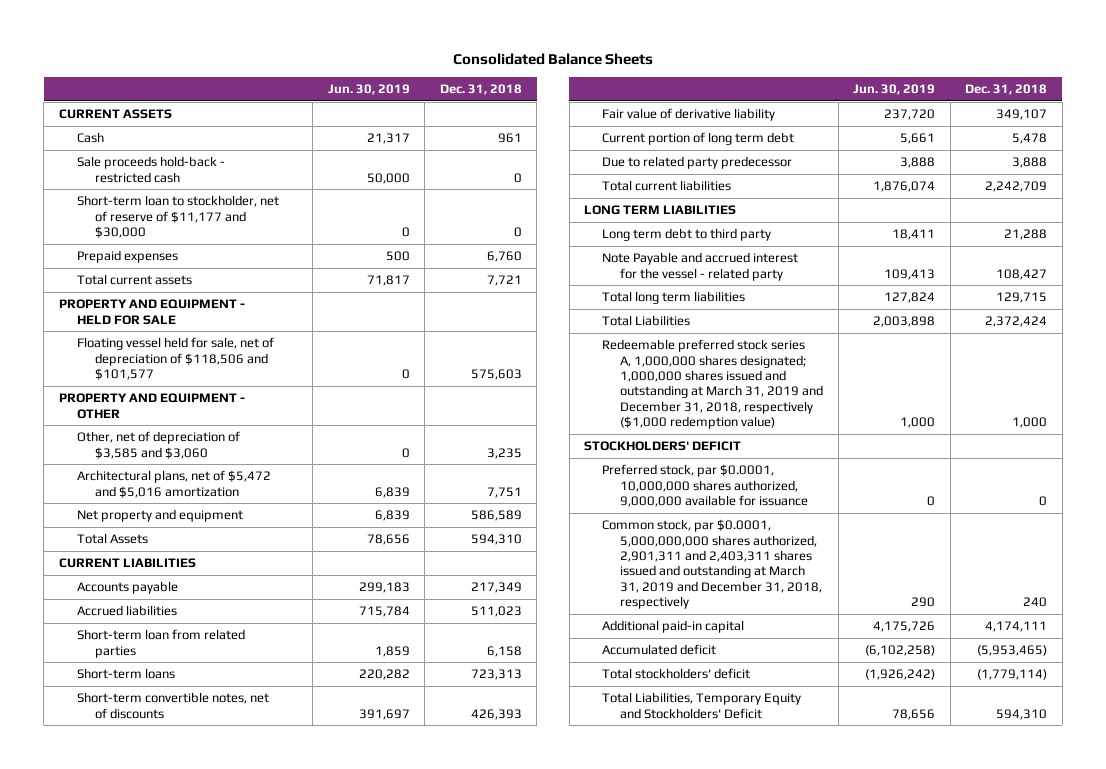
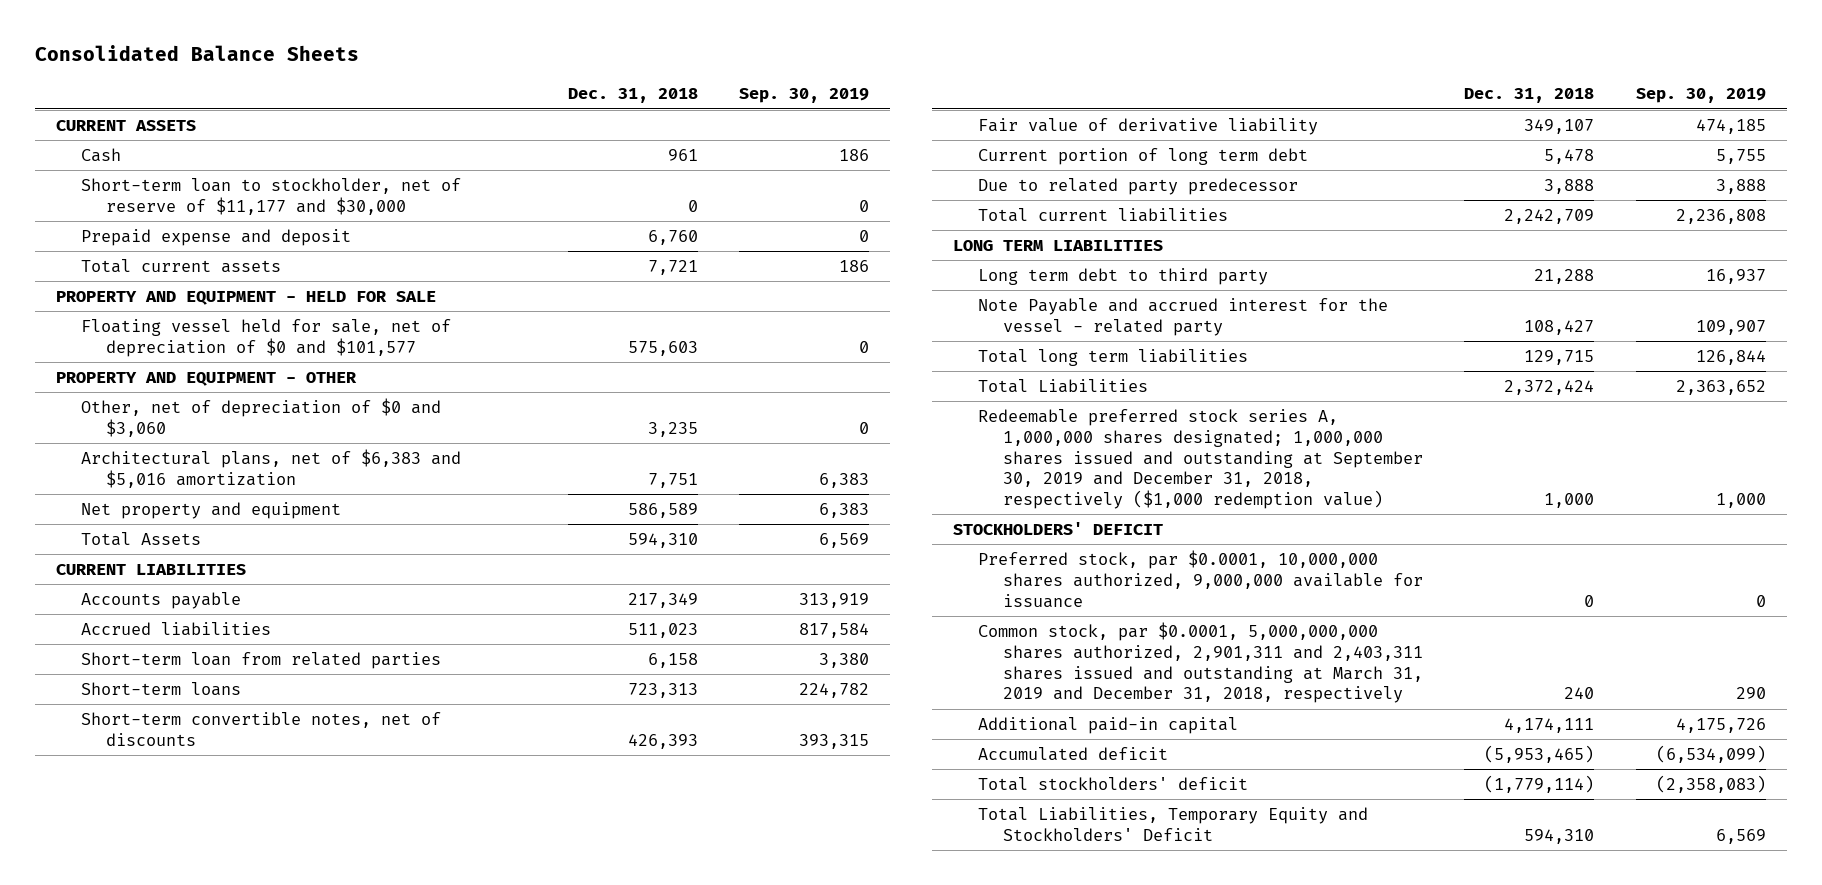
[327,83,410,95] Jun. 30, 2019 -> none
none -> [739,88,870,104] Sep. 30, 2019
[76,156,225,183] Sale proceeds hold-back - restricted cash -> none
[76,250,178,264] Prepaid expenses -> [81,229,352,247] Prepaid expense and deposit
[76,337,274,380] Floating vessel held for sale, net of depreciation of $118,506 and $101,577 -> [81,319,452,357] Floating vessel held for sale, net of depreciation of $0 and $101,577
[76,431,240,459] Other, net of depreciation of $3,585 and $3,060 -> [81,398,442,437] Other, net of depreciation of $0 and $3,060
[76,470,271,498] Architectural plans, net of $5,472 and $5,016 amortization -> [81,449,462,488] Architectural plans, net of $6,383 and $5,016 amortization
[602,339,824,429] Redeemable preferred stock series A, 1,000,000 shares designated; 1,000,000 shares issued and outstanding at March 31, 2019 and December 31, 2018, respectively ($1,000 redemption value) -> [977,409,1423,509] Redeemable preferred stock series A, 1,000,000 shares designated; 1,000,000 shares issued and outstanding at September 30, 2019 and December 31, 2018, respectively ($1,000 redemption value)

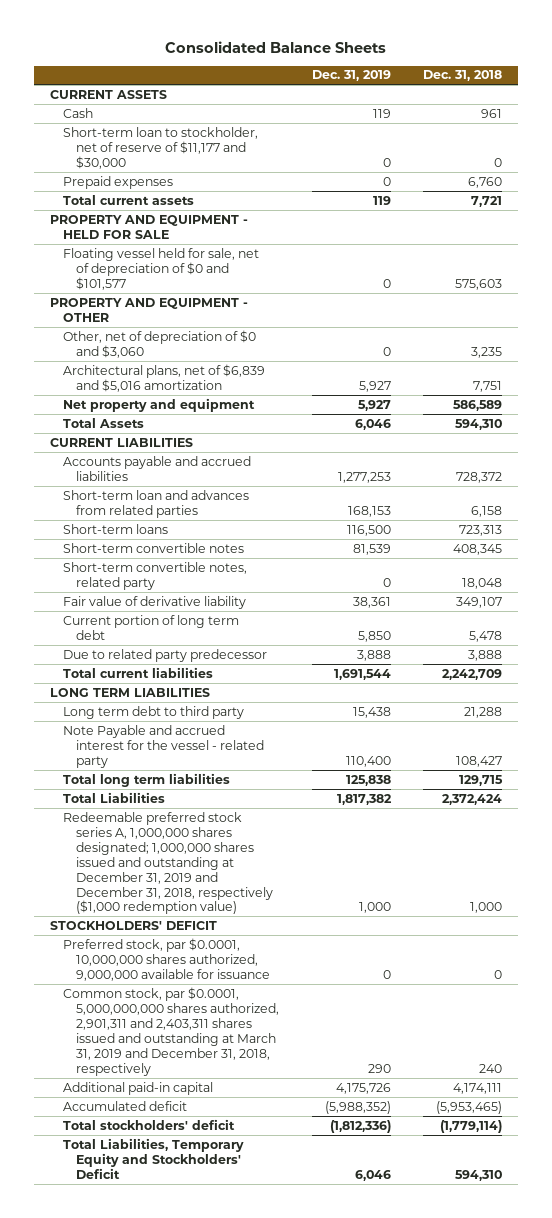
[739,88,870,104] Sep. 30, 2019 -> none
none -> [311,70,391,82] Dec. 31, 2019
[81,229,352,247] Prepaid expense and deposit -> [62,175,173,189] Prepaid expenses
[81,449,462,488] Architectural plans, net of $6,383 and $5,016 amortization -> [62,363,265,392] Architectural plans, net of $6,839 and $5,016 amortization
[81,622,272,637] Accrued liabilities -> none
[81,592,242,610] Accounts payable -> [62,455,251,481] Accounts payable and accrued liabilities
[627,593,698,609] 217,349 -> [456,471,503,483] 728,372
[81,652,442,670] Short-term loan from related parties -> [62,489,249,518] Short-term loan and advances from related parties
[81,712,442,746] Short-term convertible notes, net of discounts -> [62,542,244,553] Short-term convertible notes
[627,733,698,749] 426,393 -> [453,543,503,555] 408,345
none -> [62,561,247,590] Short-term convertible notes, related party
[977,409,1423,509] Redeemable preferred stock series A, 1,000,000 shares designated; 1,000,000 shares issued and outstanding at September 30, 2019 and December 31, 2018, respectively ($1,000 redemption value) -> [62,811,273,915] Redeemable preferred stock series A, 1,000,000 shares designated; 1,000,000 shares issued and outstanding at December 31, 2019 and December 31, 2018, respectively ($1,000 redemption value)

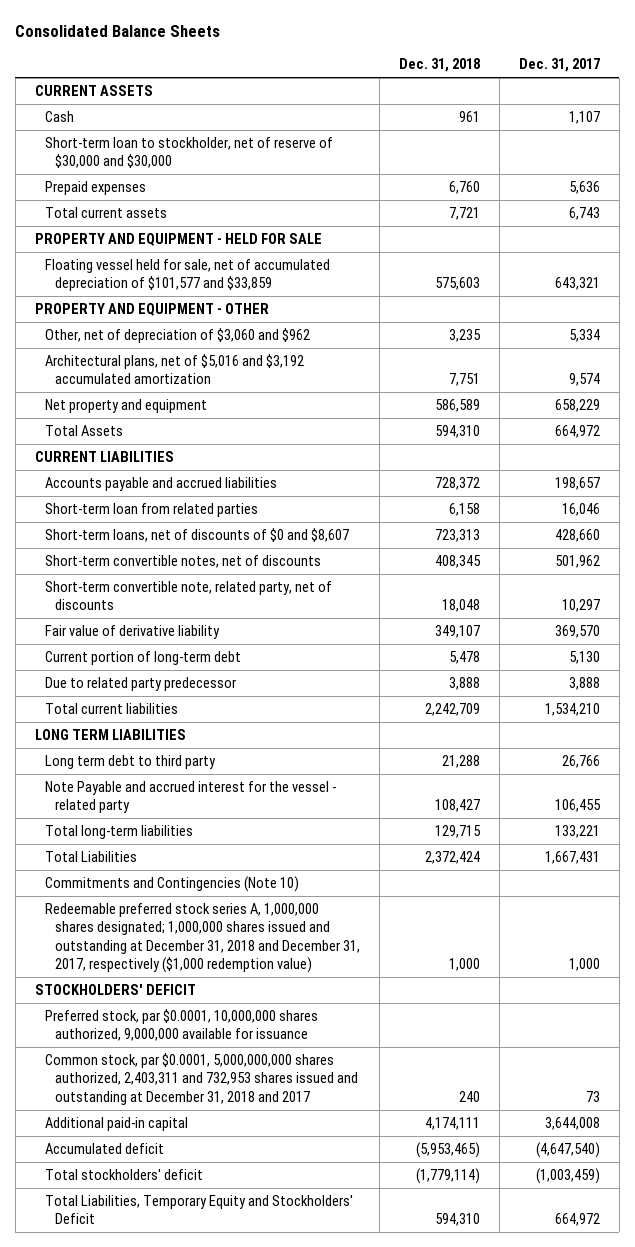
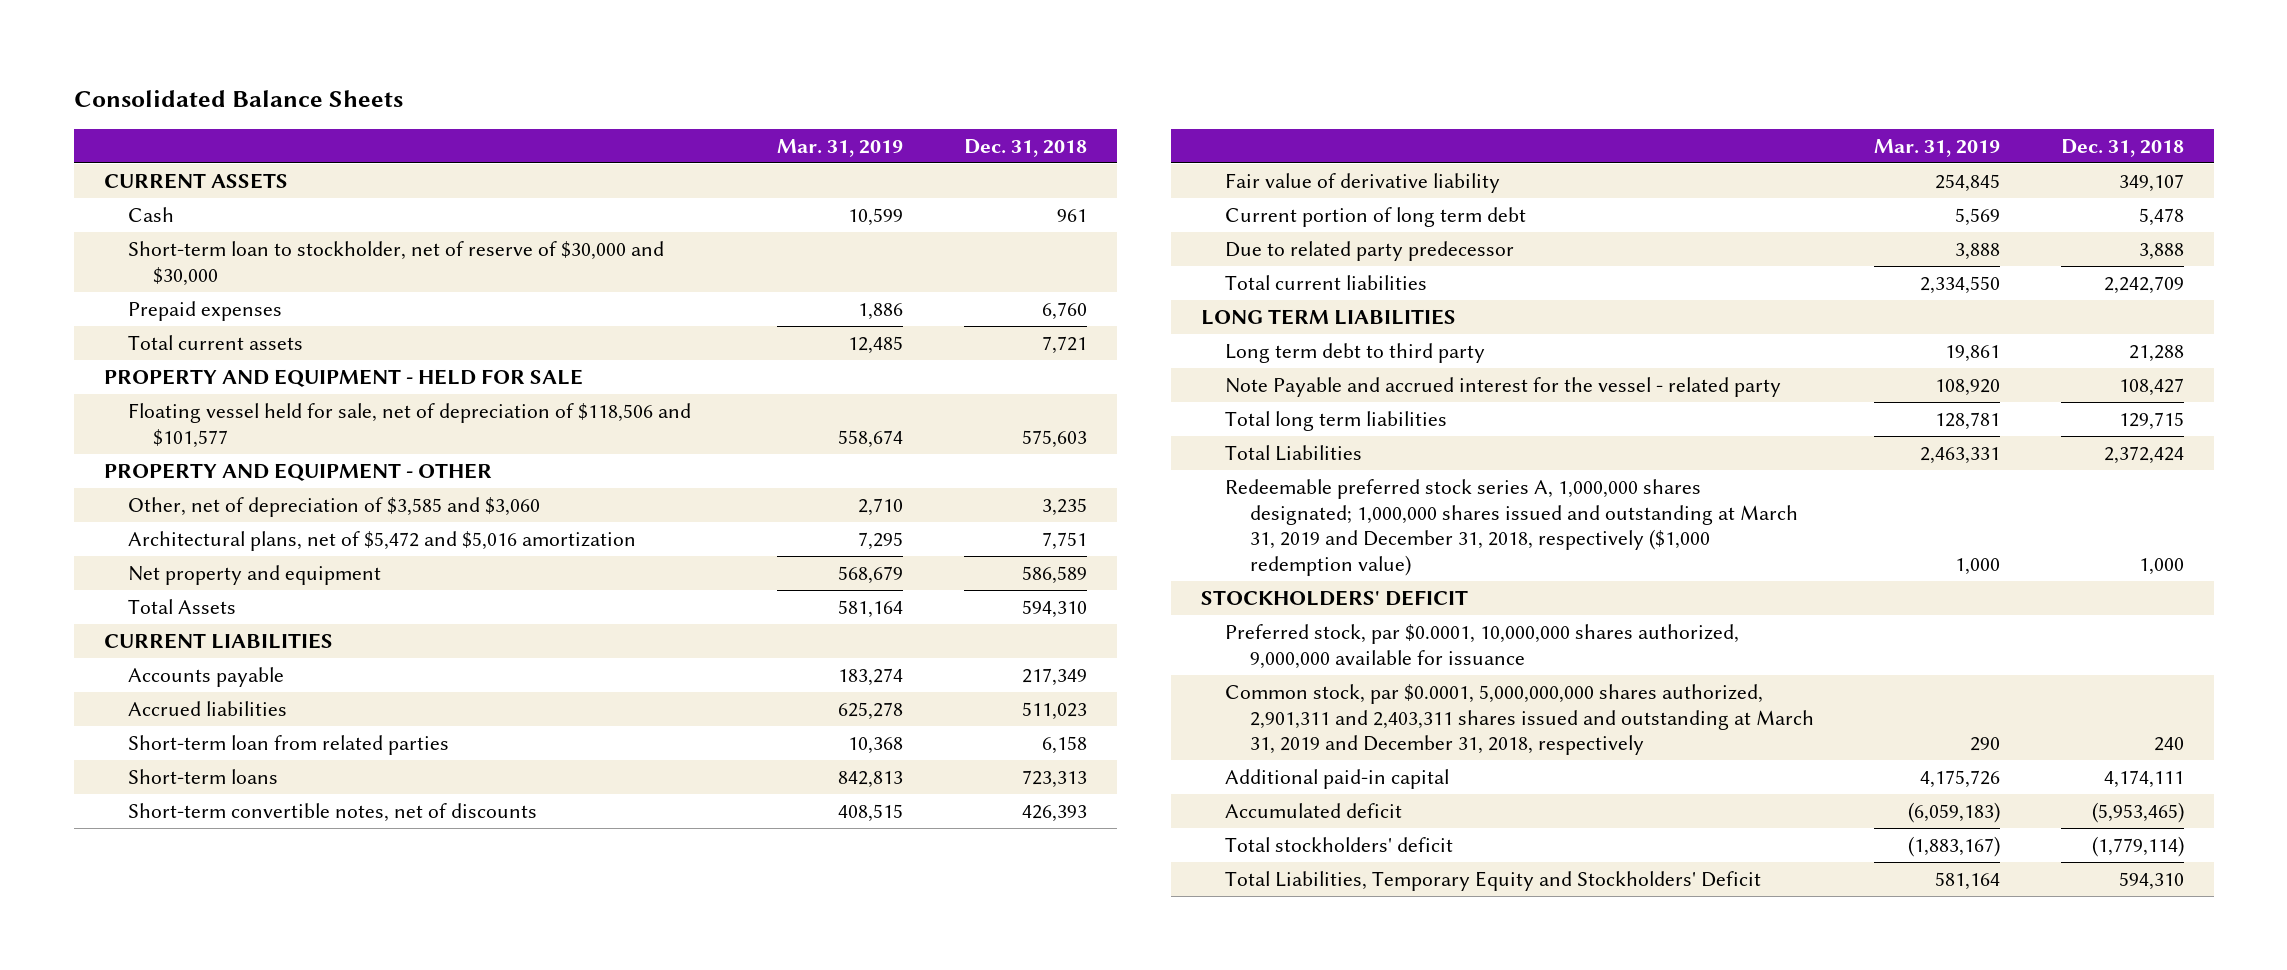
[518,58,600,73] Dec. 31, 2017 -> none
none -> [777,138,904,157] Mar. 31, 2019
[44,258,330,292] Floating vessel held for sale, net of accumulated depreciation of $101,577 and $33,859 -> [128,402,692,448] Floating vessel held for sale, net of depreciation of $118,506 and $101,577
[44,327,310,343] Other, net of depreciation of $3,060 and $962 -> [128,496,541,517] Other, net of depreciation of $3,585 and $3,060
[44,353,304,385] Architectural plans, net of $5,016 and $3,192 accumulated amortization -> [128,530,637,551] Architectural plans, net of $5,472 and $5,016 amortization
[44,476,277,491] Accounts payable and accrued liabilities -> none
none -> [128,666,285,687] Accounts payable
none -> [128,700,288,716] Accrued liabilities
[44,580,332,611] Short-term convertible note, related party, net of discounts -> none
[44,527,349,542] Short-term loans, net of discounts of $0 and $8,607 -> [128,768,279,784] Short-term loans
[434,554,481,568] 408,345 -> [1021,804,1087,822] 426,393
[44,650,241,665] Current portion of long-term debt -> [1225,206,1527,227] Current portion of long term debt
[44,824,193,839] Total long-term liabilities -> [1225,410,1448,431] Total long term liabilities
[44,875,299,892] Commitments and Contingencies (Note 10) -> none
[44,902,360,974] Redeemable preferred stock series A, 1,000,000 shares designated; 1,000,000 shares issued and outstanding at December 31, 2018 and December 31, 2017, respectively ($1,000 redemption value) -> [1225,478,1799,577] Redeemable preferred stock series A, 1,000,000 shares designated; 1,000,000 shares issued and outstanding at March 31, 2019 and December 31, 2018, respectively ($1,000 redemption value)
[44,1052,358,1105] Common stock, par $0.0001, 5,000,000,000 shares authorized, 2,403,311 and 732,953 shares issued and outstanding at December 31, 2018 and 2017 -> [1225,683,1815,756] Common stock, par $0.0001, 5,000,000,000 shares authorized, 2,901,311 and 2,403,311 shares issued and outstanding at March 31, 2019 and December 31, 2018, respectively

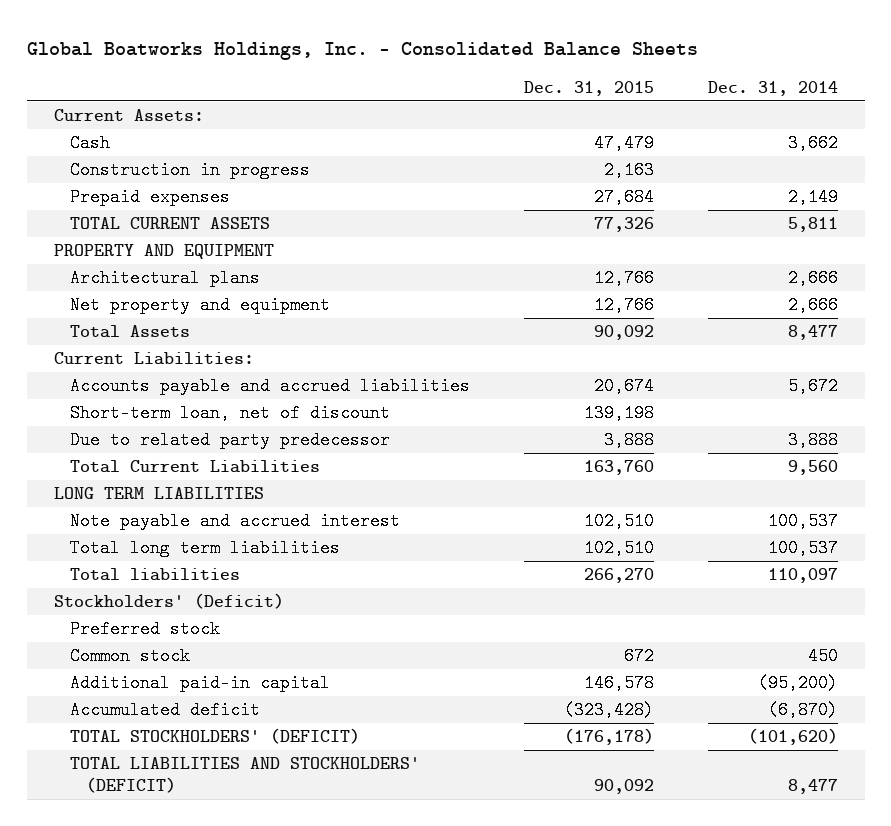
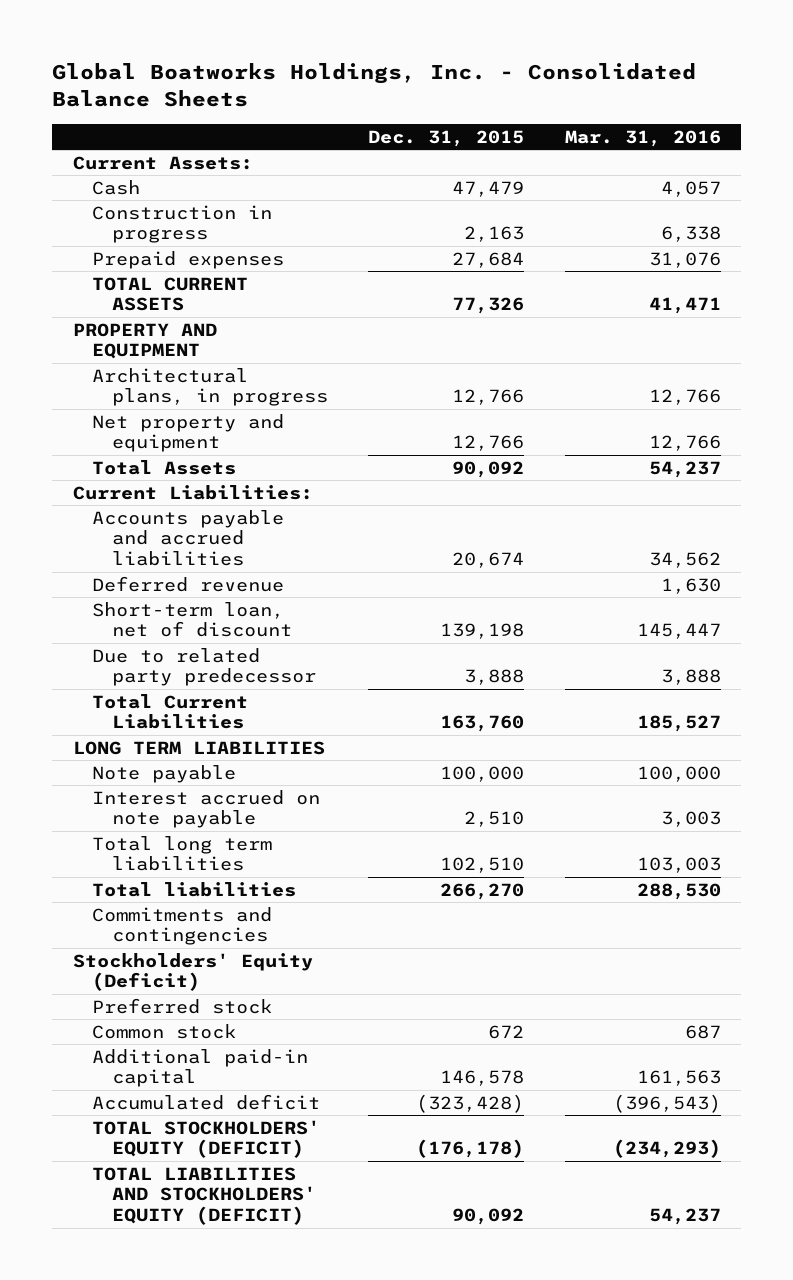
[707,80,838,96] Dec. 31, 2014 -> none
none -> [564,129,721,147] Mar. 31, 2016
[69,269,260,288] Architectural plans -> [92,367,329,407] Architectural plans, in progress
none -> [92,575,285,592] Deferred revenue
none -> [92,764,237,783] Note payable
[69,512,400,531] Note payable and accrued interest -> [92,789,321,829] Interest accrued on note payable
[583,512,654,531] 102,510 -> [464,811,525,828] 2,510
none -> [92,906,273,946] Commitments and contingencies
[53,593,284,610] Stockholders' (Deficit) -> [72,952,313,992] Stockholders' Equity (Deficit)
[69,728,360,745] TOTAL STOCKHOLDERS' (DEFICIT) -> [92,1119,321,1159] TOTAL STOCKHOLDERS' EQUITY (DEFICIT)
[69,757,420,794] TOTAL LIABILITIES AND STOCKHOLDERS' (DEFICIT) -> [92,1166,317,1226] TOTAL LIABILITIES AND STOCKHOLDERS' EQUITY (DEFICIT)

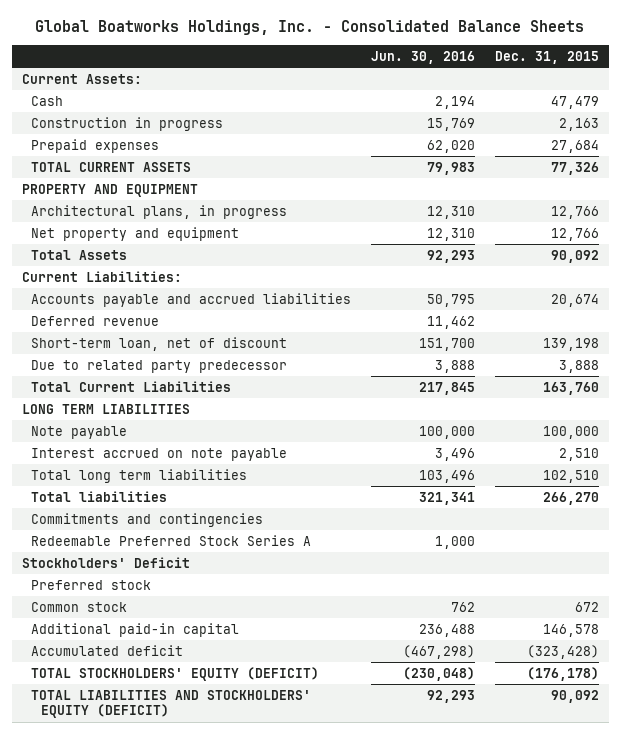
[564,129,721,147] Mar. 31, 2016 -> none
none -> [371,50,476,64] Jun. 30, 2016
none -> [31,534,312,546] Redeemable Preferred Stock Series A
[72,952,313,992] Stockholders' Equity (Deficit) -> [21,556,190,568] Stockholders' Deficit

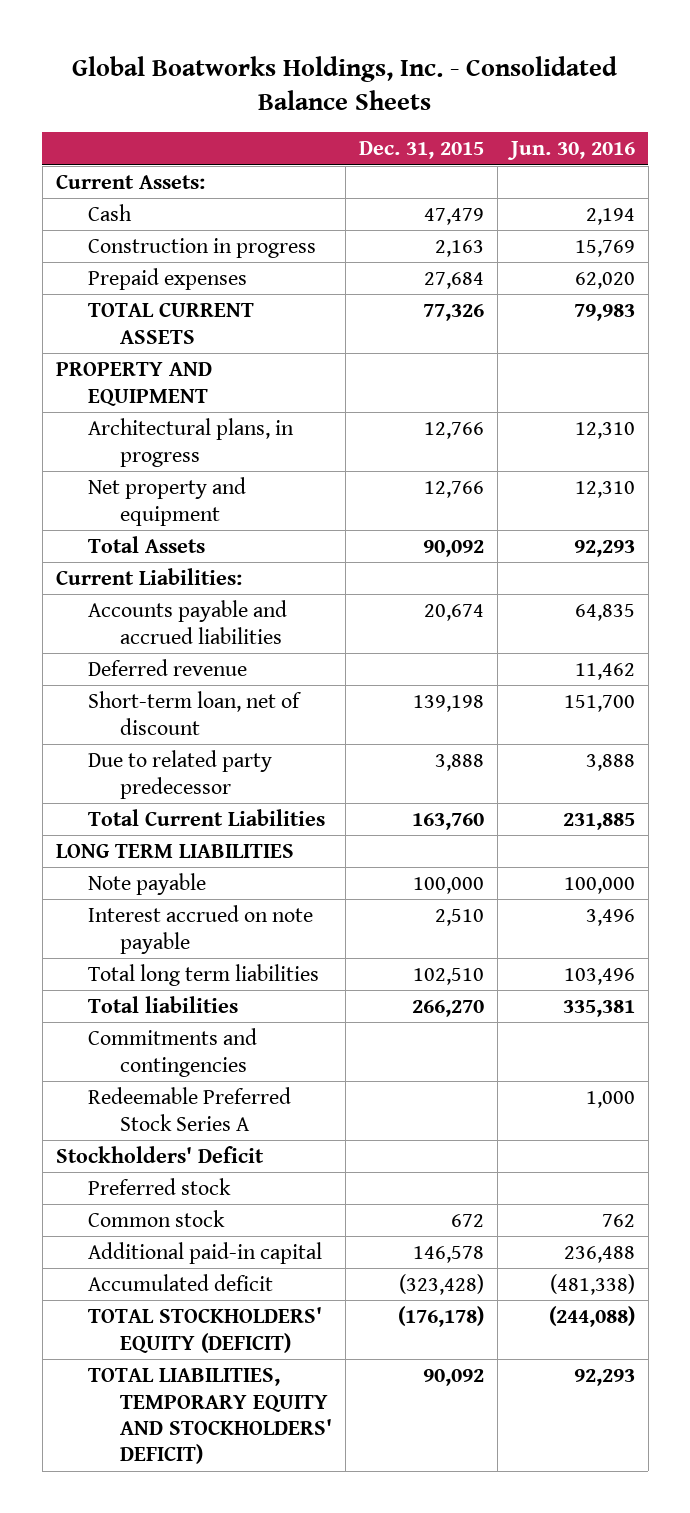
[427,293,476,307] 50,795 -> [574,604,635,622] 64,835
[419,381,476,395] 217,845 -> [562,813,635,831] 231,885
[419,491,476,505] 321,341 -> [562,1000,635,1018] 335,381
[403,644,476,659] (467,298) -> [549,1274,635,1296] (481,338)
[403,666,476,681] (230,048) -> [548,1306,635,1328] (244,088)
[31,689,312,719] TOTAL LIABILITIES AND STOCKHOLDERS' EQUITY (DEFICIT) -> [87,1368,332,1465] TOTAL LIABILITIES, TEMPORARY EQUITY AND STOCKHOLDERS' DEFICIT)

